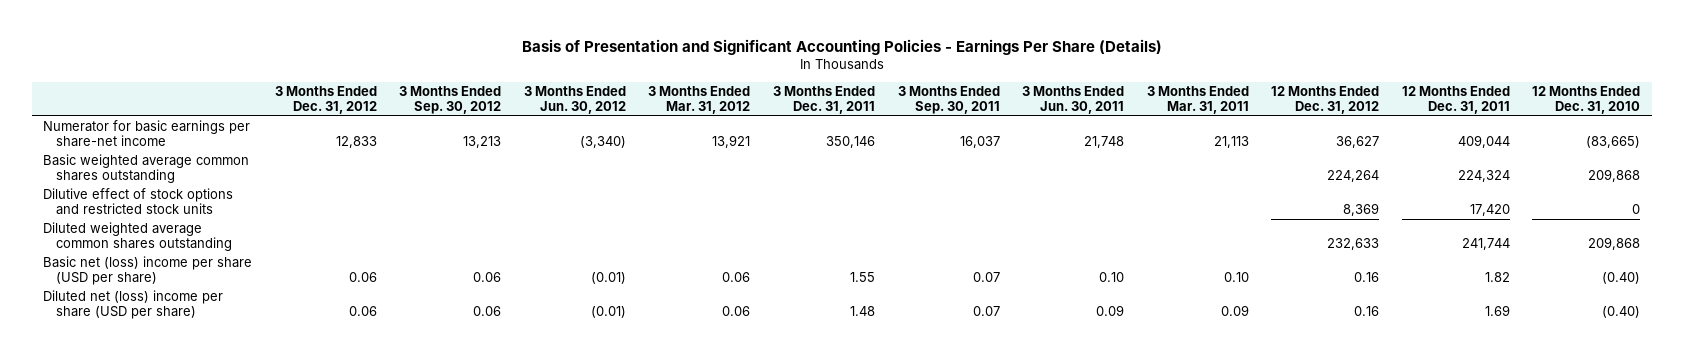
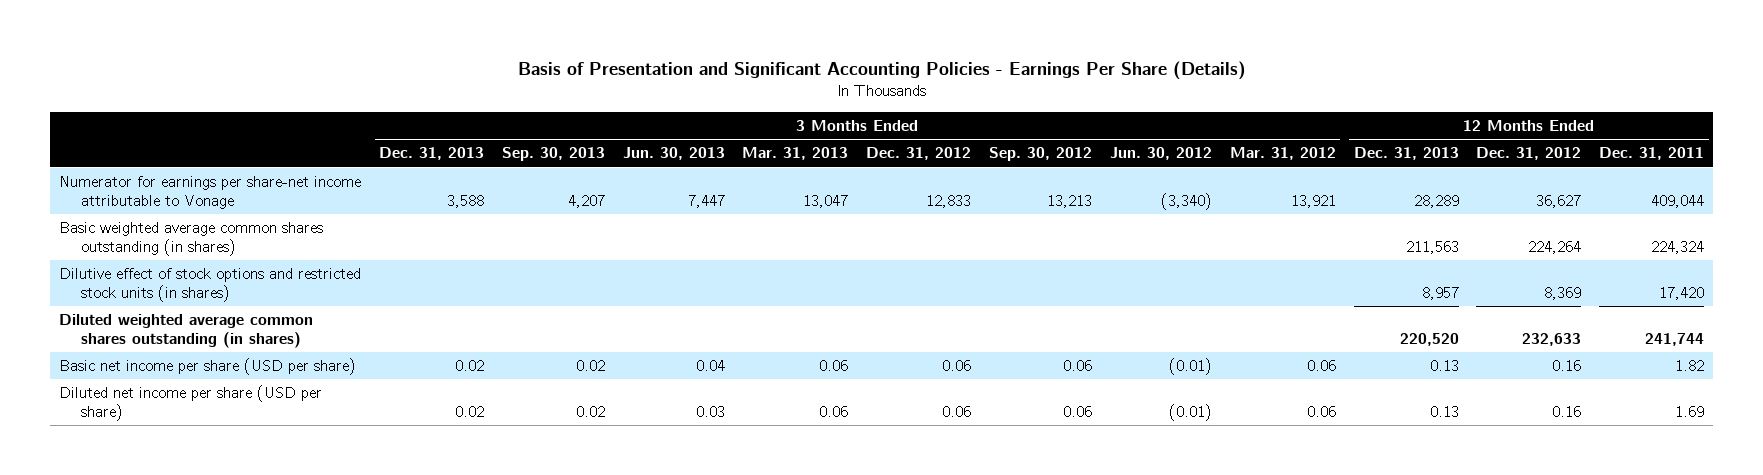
[773,86,876,115] 3 Months Ended Dec. 31, 2011 -> none
[897,86,1000,115] 3 Months Ended Sep. 30, 2011 -> none
[1022,86,1125,115] 3 Months Ended Jun. 30, 2011 -> none
[1146,86,1249,115] 3 Months Ended Mar. 31, 2011 -> none
[1532,86,1641,115] 12 Months Ended Dec. 31, 2010 -> none
none -> [378,147,484,161] Dec. 31, 2013
none -> [501,147,605,162] Sep. 30, 2013
none -> [622,147,725,161] Jun. 30, 2013
none -> [742,147,849,161] Mar. 31, 2013
none -> [1353,147,1459,161] Dec. 31, 2013
[43,119,251,148] Numerator for basic earnings per share-net income -> [59,176,362,209] Numerator for earnings per share-net income attributable to Vonage
[43,153,250,184] Basic weighted average common shares outstanding -> [59,222,324,256] Basic weighted average common shares outstanding (in shares)
[43,187,234,216] Dilutive effect of stock options and restricted stock units -> [59,268,362,302] Dilutive effect of stock options and restricted stock units (in shares)
[43,221,233,252] Diluted weighted average common shares outstanding -> [59,314,314,348] Diluted weighted average common shares outstanding (in shares)
[43,255,253,286] Basic net (loss) income per share (USD per share) -> [59,358,357,376] Basic net income per share (USD per share)
[43,289,224,320] Diluted net (loss) income per share (USD per share) -> [59,385,323,421] Diluted net income per share (USD per share)

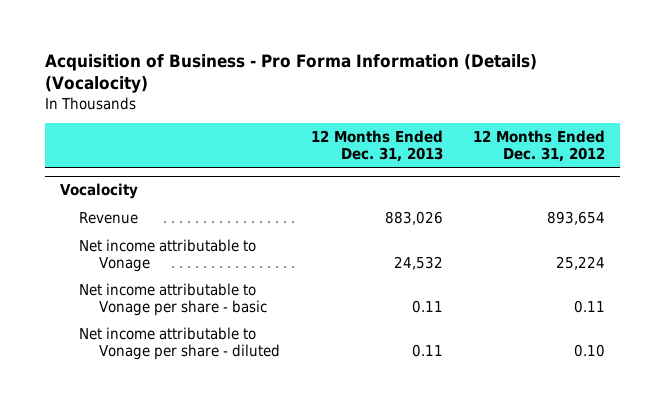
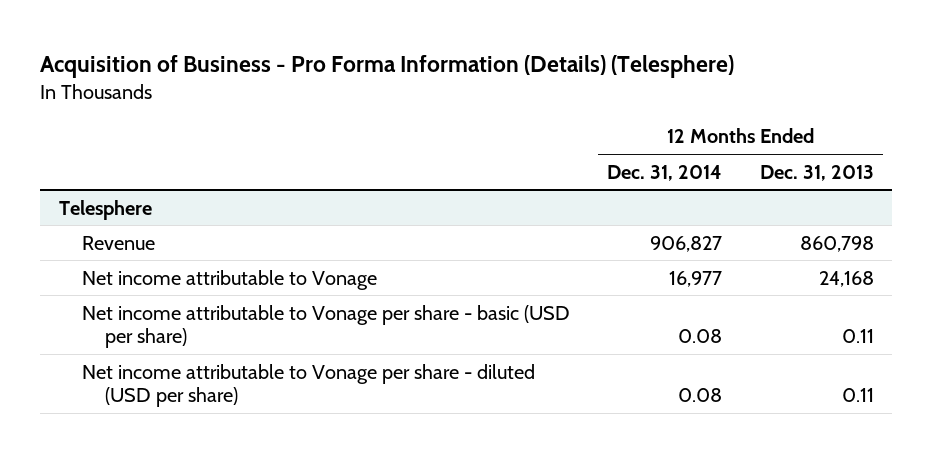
[44,53,537,94] Acquisition of Business - Pro Forma Information (Details) (Vocalocity) -> [40,54,735,78] Acquisition of Business - Pro Forma Information (Details) (Telesphere)
[473,130,606,162] 12 Months Ended Dec. 31, 2012 -> none
none -> [607,164,723,181] Dec. 31, 2014
[59,183,138,200] Vocalocity -> none
none -> [58,199,152,220] Telesphere
[384,211,443,226] 883,026 -> [799,235,874,252] 860,798
[393,255,443,270] 24,532 -> [818,270,874,287] 24,168
[79,283,268,316] Net income attributable to Vonage per share - basic -> [82,304,571,349] Net income attributable to Vonage per share - basic (USD per share)
[79,327,281,360] Net income attributable to Vonage per share - diluted -> [82,363,536,408] Net income attributable to Vonage per share - diluted (USD per share)

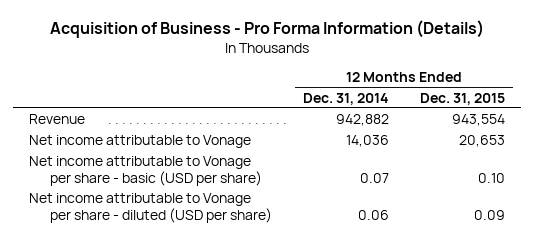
[40,54,735,78] Acquisition of Business - Pro Forma Information (Details) (Telesphere) -> [50,20,485,39] Acquisition of Business - Pro Forma Information (Details)
[759,164,874,181] Dec. 31, 2013 -> none
none -> [420,92,506,105] Dec. 31, 2015
[58,199,152,220] Telesphere -> none
[650,235,723,252] 906,827 -> [336,114,390,127] 942,882
[669,270,723,287] 16,977 -> [346,135,390,148] 14,036
[678,329,723,344] 0.08 -> [360,172,390,183] 0.07
[678,388,723,403] 0.08 -> [358,209,390,220] 0.06

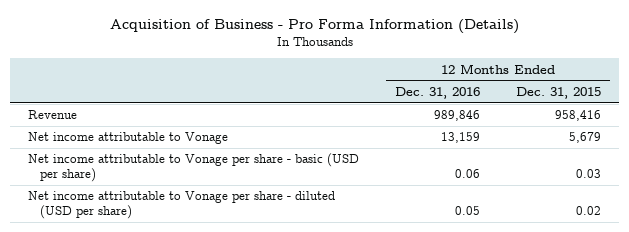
[303,92,390,105] Dec. 31, 2014 -> none
none -> [395,87,481,100] Dec. 31, 2016
[452,114,506,127] 943,554 -> [555,110,602,122] 958,416
[459,135,506,148] 20,653 -> [569,132,602,144] 5,679
[478,172,506,183] 0.10 -> [576,169,602,179] 0.03
[474,209,506,220] 0.09 -> [576,206,602,216] 0.02

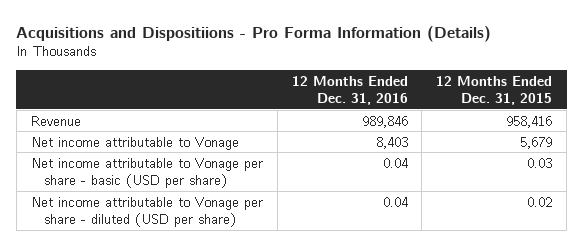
[109,19,519,35] Acquisition of Business - Pro Forma Information (Details) -> [16,25,492,42] Acquisitions and Dispositiions - Pro Forma Information (Details)
[441,132,481,144] 13,159 -> [375,136,408,149] 8,403
[455,169,481,179] 0.06 -> [382,157,408,168] 0.04
[455,206,481,216] 0.05 -> [382,196,408,207] 0.04

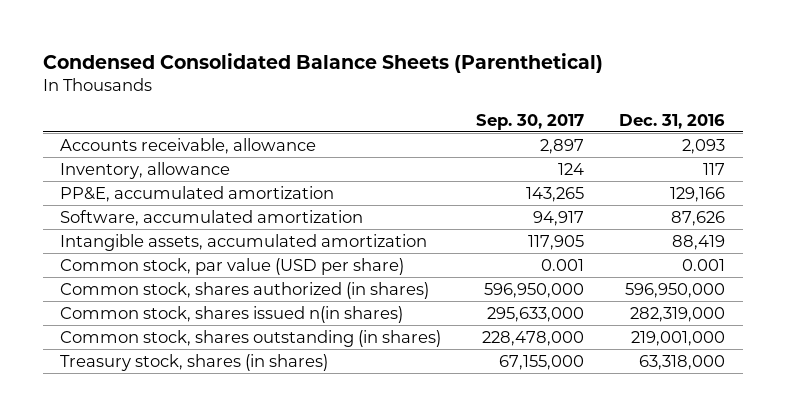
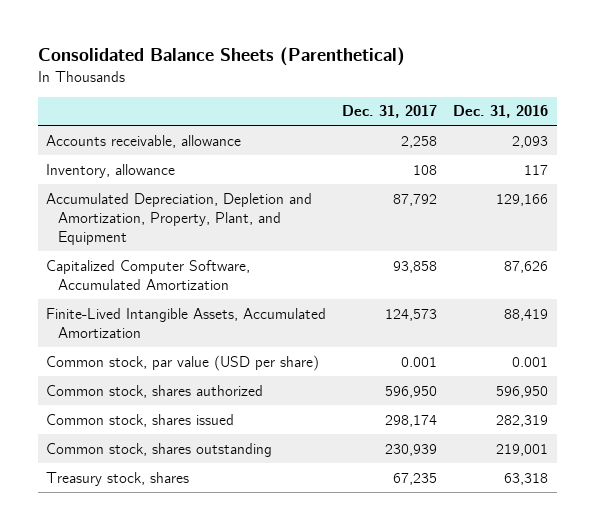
[42,52,603,73] Condensed Consolidated Balance Sheets (Parenthetical) -> [37,47,405,67] Consolidated Balance Sheets (Parenthetical)
[476,113,585,130] Sep. 30, 2017 -> none
none -> [342,105,438,119] Dec. 31, 2017
[60,185,335,202] PP&E, accumulated amortization -> [45,192,312,246] Accumulated Depreciation, Depletion and Amortization, Property, Plant, and Equipment
[60,209,364,226] Software, accumulated amortization -> [45,259,250,290] Capitalized Computer Software, Accumulated Amortization
[60,233,428,251] Intangible assets, accumulated amortization -> [45,307,326,338] Finite-Lived Intangible Assets, Accumulated Amortization
[60,281,430,299] Common stock, shares authorized (in shares) -> [45,384,263,398] Common stock, shares authorized
[625,282,726,298] 596,950,000 -> [496,385,549,398] 596,950
[60,305,404,323] Common stock, shares issued n(in shares) -> [45,413,234,427] Common stock, shares issued
[630,306,726,322] 282,319,000 -> [496,414,549,427] 282,319
[60,329,442,347] Common stock, shares outstanding (in shares) -> [45,442,272,457] Common stock, shares outstanding
[631,330,726,346] 219,001,000 -> [496,443,549,456] 219,001
[60,353,329,371] Treasury stock, shares (in shares) -> [45,471,189,486] Treasury stock, shares
[639,354,726,370] 63,318,000 -> [504,472,549,485] 63,318

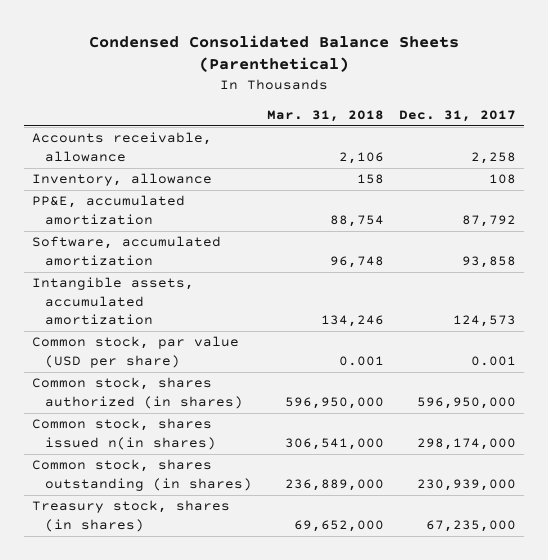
[37,47,405,67] Consolidated Balance Sheets (Parenthetical) -> [88,34,459,73] Condensed Consolidated Balance Sheets (Parenthetical)
[453,105,549,119] Dec. 31, 2016 -> none
none -> [267,110,385,123] Mar. 31, 2018
[45,192,312,246] Accumulated Depreciation, Depletion and Amortization, Property, Plant, and Equipment -> [31,195,185,225] PP&E, accumulated amortization
[45,259,250,290] Capitalized Computer Software, Accumulated Amortization -> [31,236,221,266] Software, accumulated amortization
[45,307,326,338] Finite-Lived Intangible Assets, Accumulated Amortization -> [31,277,194,325] Intangible assets, accumulated amortization
[45,384,263,398] Common stock, shares authorized -> [31,377,244,409] Common stock, shares authorized (in shares)
[385,385,438,398] 596,950 -> [417,396,517,409] 596,950,000
[45,413,234,427] Common stock, shares issued -> [31,418,217,450] Common stock, shares issued n(in shares)
[385,414,438,427] 298,174 -> [417,437,517,450] 298,174,000
[45,442,272,457] Common stock, shares outstanding -> [31,459,253,491] Common stock, shares outstanding (in shares)
[385,443,438,456] 230,939 -> [417,478,517,491] 230,939,000
[45,471,189,486] Treasury stock, shares -> [31,500,230,532] Treasury stock, shares (in shares)
[393,472,438,485] 67,235 -> [426,519,517,532] 67,235,000

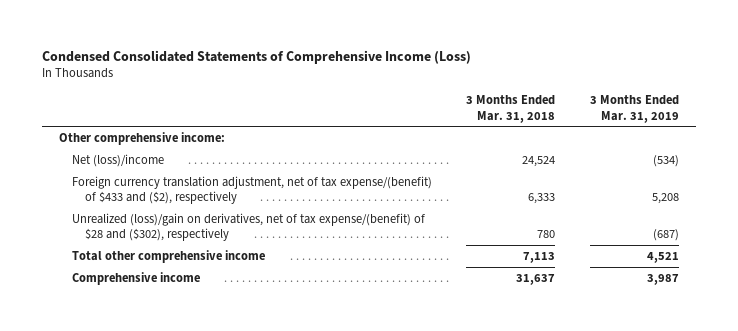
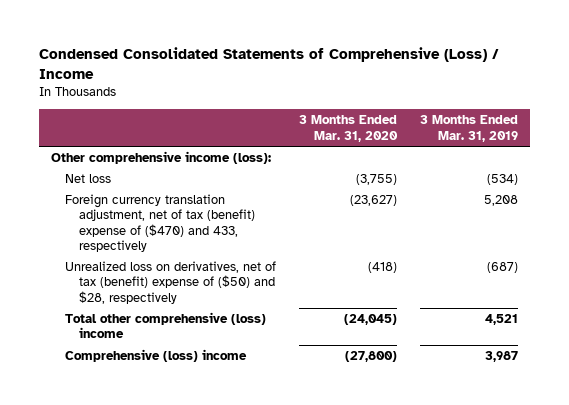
[41,49,471,64] Condensed Consolidated Statements of Comprehensive Income (Loss) -> [38,46,499,79] Condensed Consolidated Statements of Comprehensive (Loss) / Income
[466,95,556,123] 3 Months Ended Mar. 31, 2018 -> none
none -> [298,115,398,142] 3 Months Ended Mar. 31, 2020
[58,131,225,145] Other comprehensive income: -> [50,151,271,165] Other comprehensive income (loss):
[71,153,164,167] Net (loss)/income -> [64,174,111,184] Net loss
[71,175,432,205] Foreign currency translation adjustment, net of tax expense/(benefit) of $433 and ($2), respectively -> [64,194,255,253] Foreign currency translation adjustment, net of tax (benefit) expense of ($470) and 433, respectively
[71,212,425,242] Unrealized (loss)/gain on derivatives, net of tax expense/(benefit) of $28 and ($302), respectively -> [64,261,276,304] Unrealized loss on derivatives, net of tax (benefit) expense of ($50) and $28, respectively
[71,249,265,263] Total other comprehensive income -> [64,312,266,339] Total other comprehensive (loss) income
[71,271,200,285] Comprehensive income -> [64,349,247,363] Comprehensive (loss) income

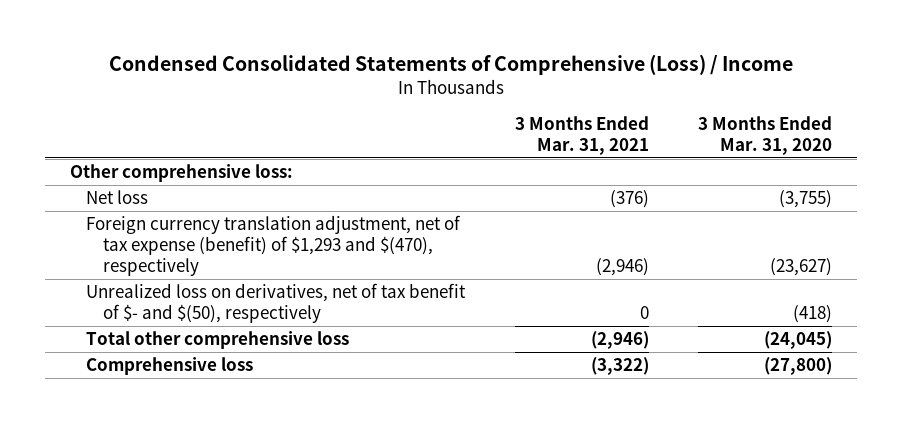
[420,115,519,142] 3 Months Ended Mar. 31, 2019 -> none
none -> [514,115,649,155] 3 Months Ended Mar. 31, 2021
[50,151,271,165] Other comprehensive income (loss): -> [69,163,293,182] Other comprehensive loss:
[64,194,255,253] Foreign currency translation adjustment, net of tax (benefit) expense of ($470) and 433, respectively -> [86,214,462,277] Foreign currency translation adjustment, net of tax expense (benefit) of $1,293 and $(470), respectively
[64,261,276,304] Unrealized loss on derivatives, net of tax (benefit) expense of ($50) and $28, respectively -> [86,282,467,324] Unrealized loss on derivatives, net of tax benefit of $- and $(50), respectively
[64,312,266,339] Total other comprehensive (loss) income -> [86,330,350,349] Total other comprehensive loss
[64,349,247,363] Comprehensive (loss) income -> [86,356,254,375] Comprehensive loss

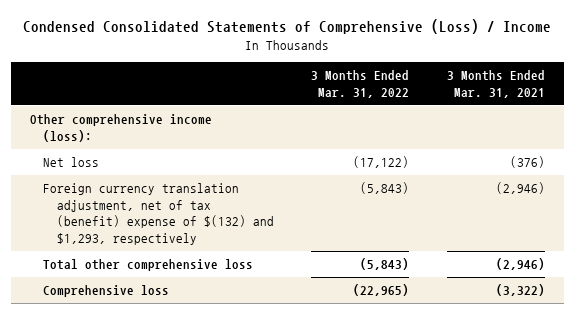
[698,115,833,155] 3 Months Ended Mar. 31, 2020 -> none
none -> [311,70,410,98] 3 Months Ended Mar. 31, 2022
[69,163,293,182] Other comprehensive loss: -> [29,114,212,142] Other comprehensive income (loss):
[86,282,467,324] Unrealized loss on derivatives, net of tax benefit of $- and $(50), respectively -> none
[86,214,462,277] Foreign currency translation adjustment, net of tax expense (benefit) of $1,293 and $(470), respectively -> [43,183,274,245] Foreign currency translation adjustment, net of tax (benefit) expense of $(132) and $1,293, respectively

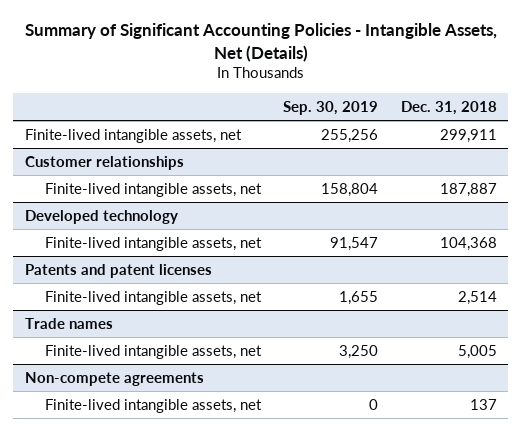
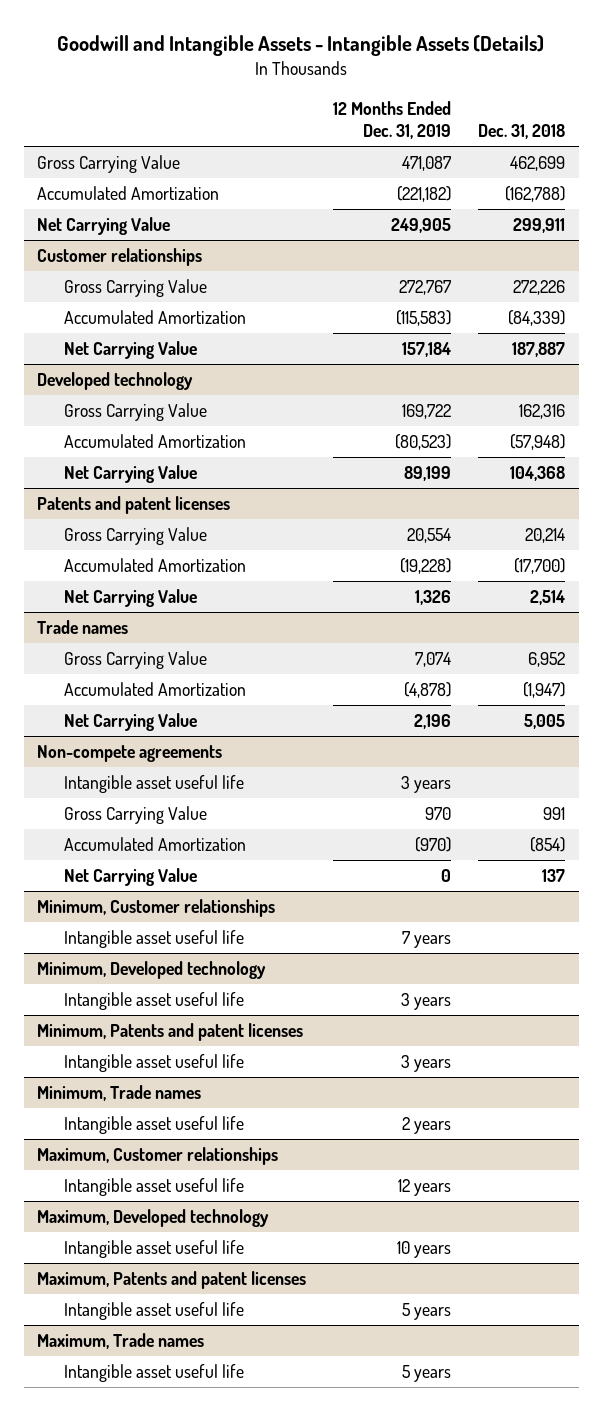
[24,23,497,62] Summary of Significant Accounting Policies - Intangible Assets, Net (Details) -> [57,35,545,57] Goodwill and Intangible Assets - Intangible Assets (Details)
[283,100,379,115] Sep. 30, 2019 -> none
none -> [333,100,452,140] 12 Months Ended Dec. 31, 2019
none -> [37,154,181,173] Gross Carrying Value
none -> [37,185,220,200] Accumulated Amortization
[24,128,242,143] Finite-lived intangible assets, net -> [37,216,171,235] Net Carrying Value
none -> [64,278,208,297] Gross Carrying Value
none -> [64,309,247,324] Accumulated Amortization
[44,182,262,197] Finite-lived intangible assets, net -> [64,340,198,359] Net Carrying Value
none -> [64,402,208,421] Gross Carrying Value
none -> [64,433,247,448] Accumulated Amortization
[44,236,262,251] Finite-lived intangible assets, net -> [64,464,198,483] Net Carrying Value
none -> [64,526,208,545] Gross Carrying Value
none -> [64,557,247,572] Accumulated Amortization
[44,290,262,305] Finite-lived intangible assets, net -> [64,588,198,607] Net Carrying Value
none -> [64,650,208,669] Gross Carrying Value
none -> [64,681,247,696] Accumulated Amortization
[44,344,262,359] Finite-lived intangible assets, net -> [64,712,198,731] Net Carrying Value
none -> [64,774,245,793] Intangible asset useful life
none -> [64,805,208,824] Gross Carrying Value
none -> [64,836,247,851] Accumulated Amortization
[44,398,262,413] Finite-lived intangible assets, net -> [64,867,198,886] Net Carrying Value
none -> [37,898,276,917] Minimum, Customer relationships
none -> [64,929,245,948] Intangible asset useful life
none -> [37,960,267,979] Minimum, Developed technology
none -> [64,991,245,1010] Intangible asset useful life
none -> [37,1022,304,1041] Minimum, Patents and patent licenses
none -> [64,1053,245,1072] Intangible asset useful life
none -> [37,1084,202,1101] Minimum, Trade names
none -> [64,1115,245,1134] Intangible asset useful life
none -> [37,1146,279,1165] Maximum, Customer relationships
none -> [64,1177,245,1196] Intangible asset useful life
none -> [37,1208,270,1227] Maximum, Developed technology
none -> [64,1239,245,1258] Intangible asset useful life
none -> [37,1270,307,1289] Maximum, Patents and patent licenses
none -> [64,1301,245,1320] Intangible asset useful life
none -> [37,1332,205,1349] Maximum, Trade names
none -> [64,1363,245,1382] Intangible asset useful life

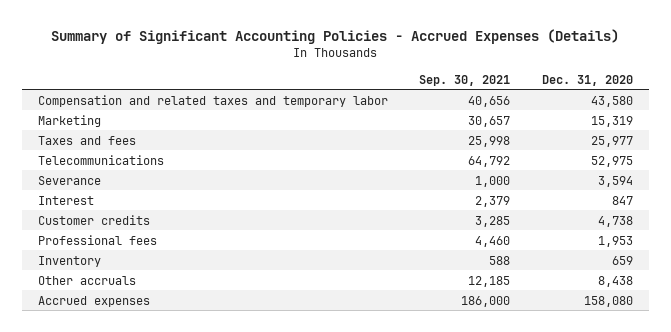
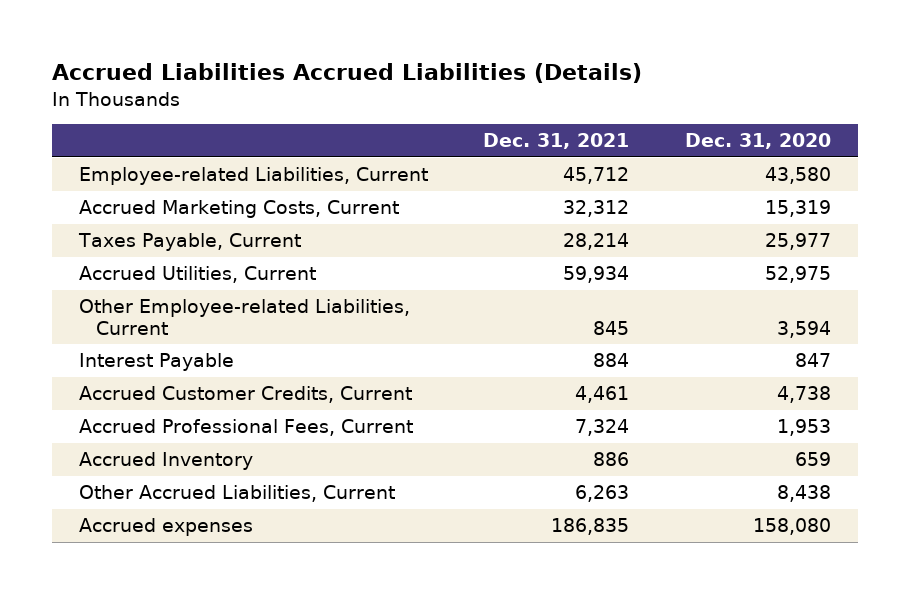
[51,28,620,44] Summary of Significant Accounting Policies - Accrued Expenses (Details) -> [51,63,642,84] Accrued Liabilities Accrued Liabilities (Details)
[419,74,511,86] Sep. 30, 2021 -> none
none -> [483,133,630,150] Dec. 31, 2021
[37,94,388,107] Compensation and related taxes and temporary labor -> [79,167,429,186] Employee-related Liabilities, Current
[37,114,101,127] Marketing -> [79,200,400,219] Accrued Marketing Costs, Current
[37,135,136,145] Taxes and fees -> [78,233,302,252] Taxes Payable, Current
[37,154,164,165] Telecommunications -> [79,266,317,284] Accrued Utilities, Current
[37,175,101,185] Severance -> [79,299,411,335] Other Employee-related Liabilities, Current
[37,195,94,205] Interest -> [79,353,235,372] Interest Payable
[37,214,150,225] Customer credits -> [79,386,413,404] Accrued Customer Credits, Current
[37,234,157,245] Professional fees -> [79,419,414,437] Accrued Professional Fees, Current
[37,255,101,267] Inventory -> [79,452,254,471] Accrued Inventory
[37,275,136,285] Other accruals -> [79,485,396,503] Other Accrued Liabilities, Current

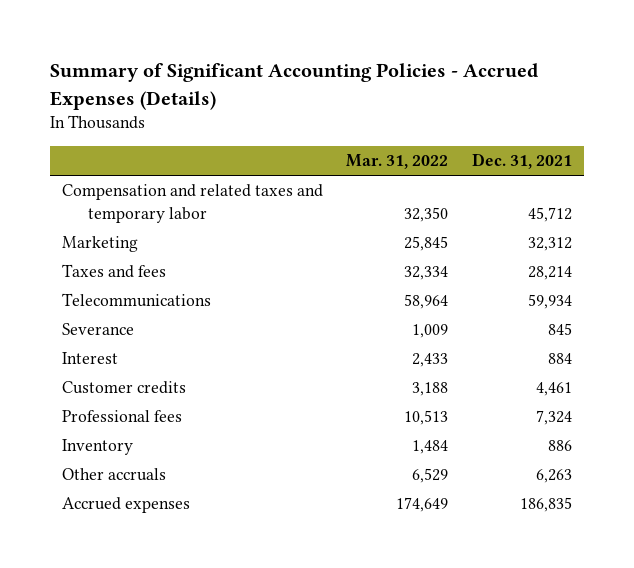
[51,63,642,84] Accrued Liabilities Accrued Liabilities (Details) -> [49,63,538,110] Summary of Significant Accounting Policies - Accrued Expenses (Details)
[684,133,831,150] Dec. 31, 2020 -> none
none -> [346,154,449,170] Mar. 31, 2022
[79,167,429,186] Employee-related Liabilities, Current -> [61,184,323,223] Compensation and related taxes and temporary labor
[79,200,400,219] Accrued Marketing Costs, Current -> [61,236,138,253] Marketing
[78,233,302,252] Taxes Payable, Current -> [61,264,166,279] Taxes and fees
[79,266,317,284] Accrued Utilities, Current -> [61,293,211,308] Telecommunications
[79,299,411,335] Other Employee-related Liabilities, Current -> [61,323,134,336] Severance
[79,353,235,372] Interest Payable -> [61,352,118,365] Interest
[79,386,413,404] Accrued Customer Credits, Current -> [61,381,186,395] Customer credits
[79,419,414,437] Accrued Professional Fees, Current -> [61,410,182,423] Professional fees
[79,452,254,471] Accrued Inventory -> [61,439,133,456] Inventory
[79,485,396,503] Other Accrued Liabilities, Current -> [61,468,166,482] Other accruals

